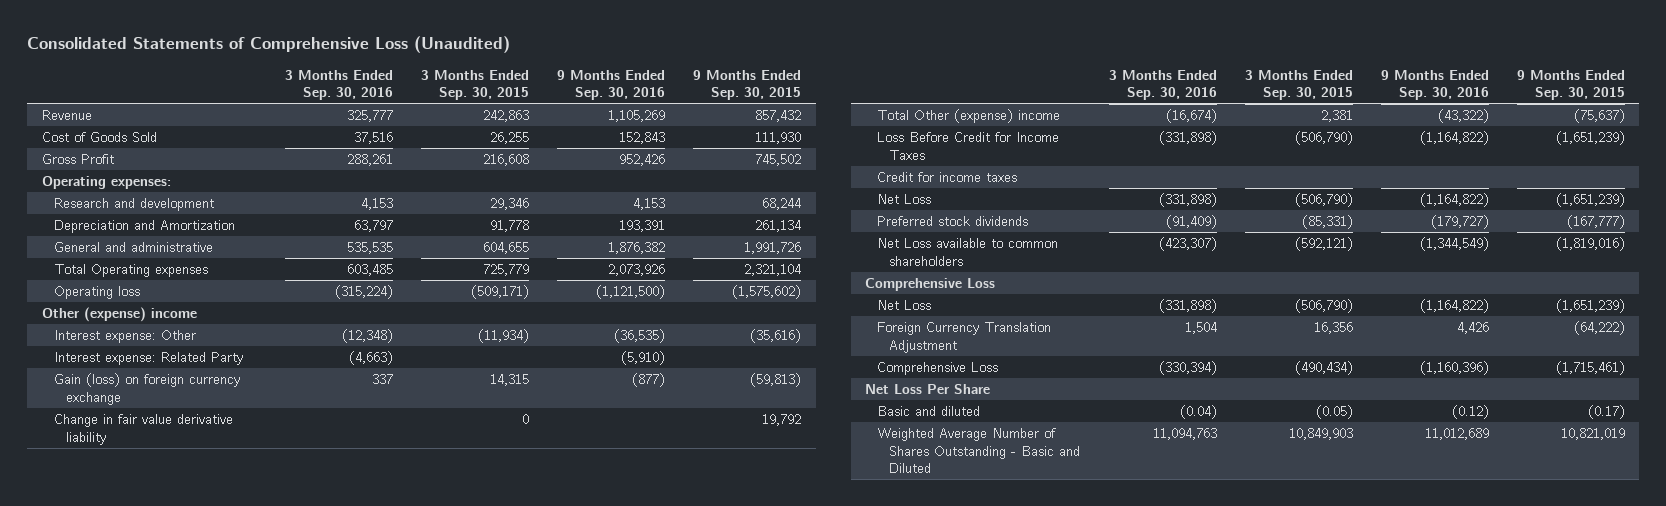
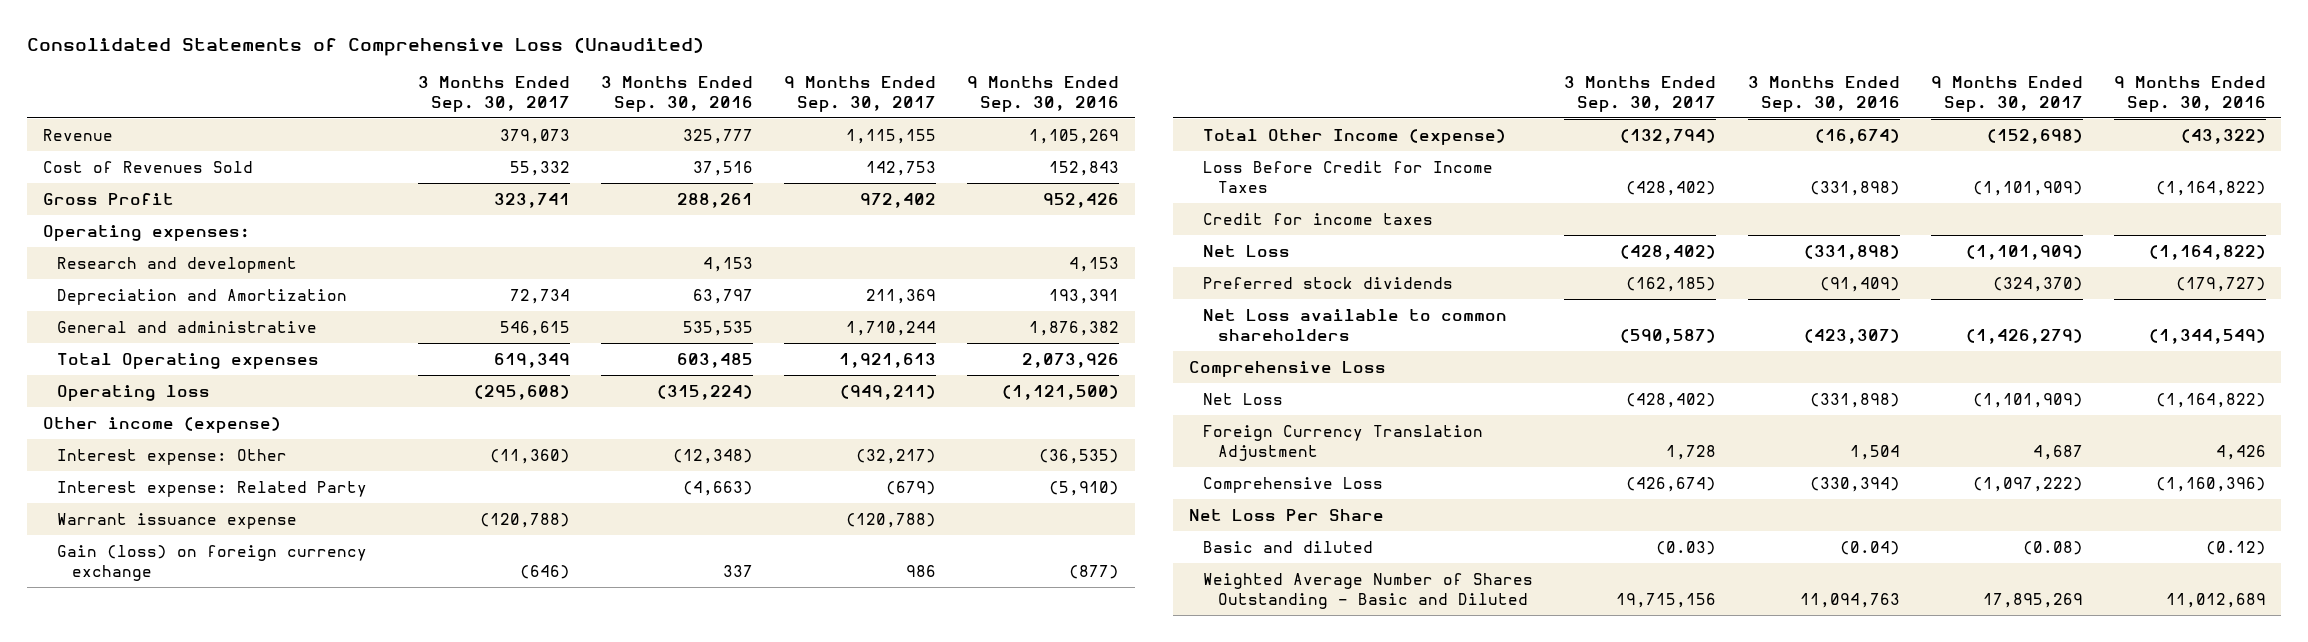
[421,69,530,101] 3 Months Ended Sep. 30, 2015 -> none
[693,69,802,101] 9 Months Ended Sep. 30, 2015 -> none
none -> [418,75,571,112] 3 Months Ended Sep. 30, 2017
none -> [784,75,937,112] 9 Months Ended Sep. 30, 2017
[41,131,157,142] Cost of Goods Sold -> [42,160,253,173] Cost of Revenues Sold
[41,306,197,322] Other (expense) income -> [42,416,281,433] Other income (expense)
none -> [57,512,298,529] Warrant issuance expense
[53,413,233,445] Change in fair value derivative liability -> none
[877,108,1061,123] Total Other (expense) income -> [1203,128,1507,145] Total Other Income (expense)

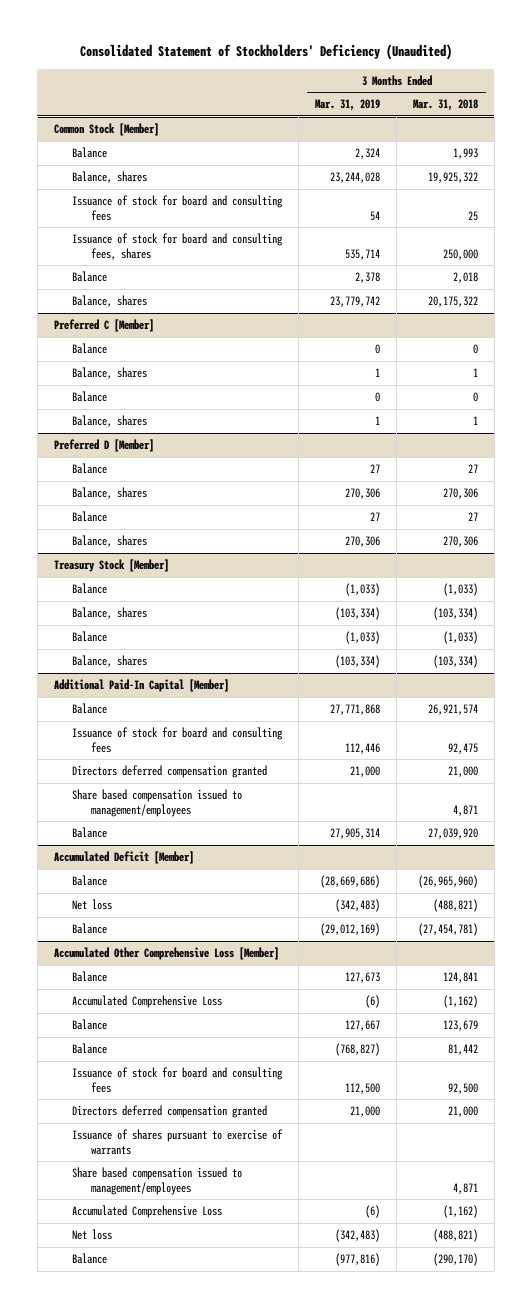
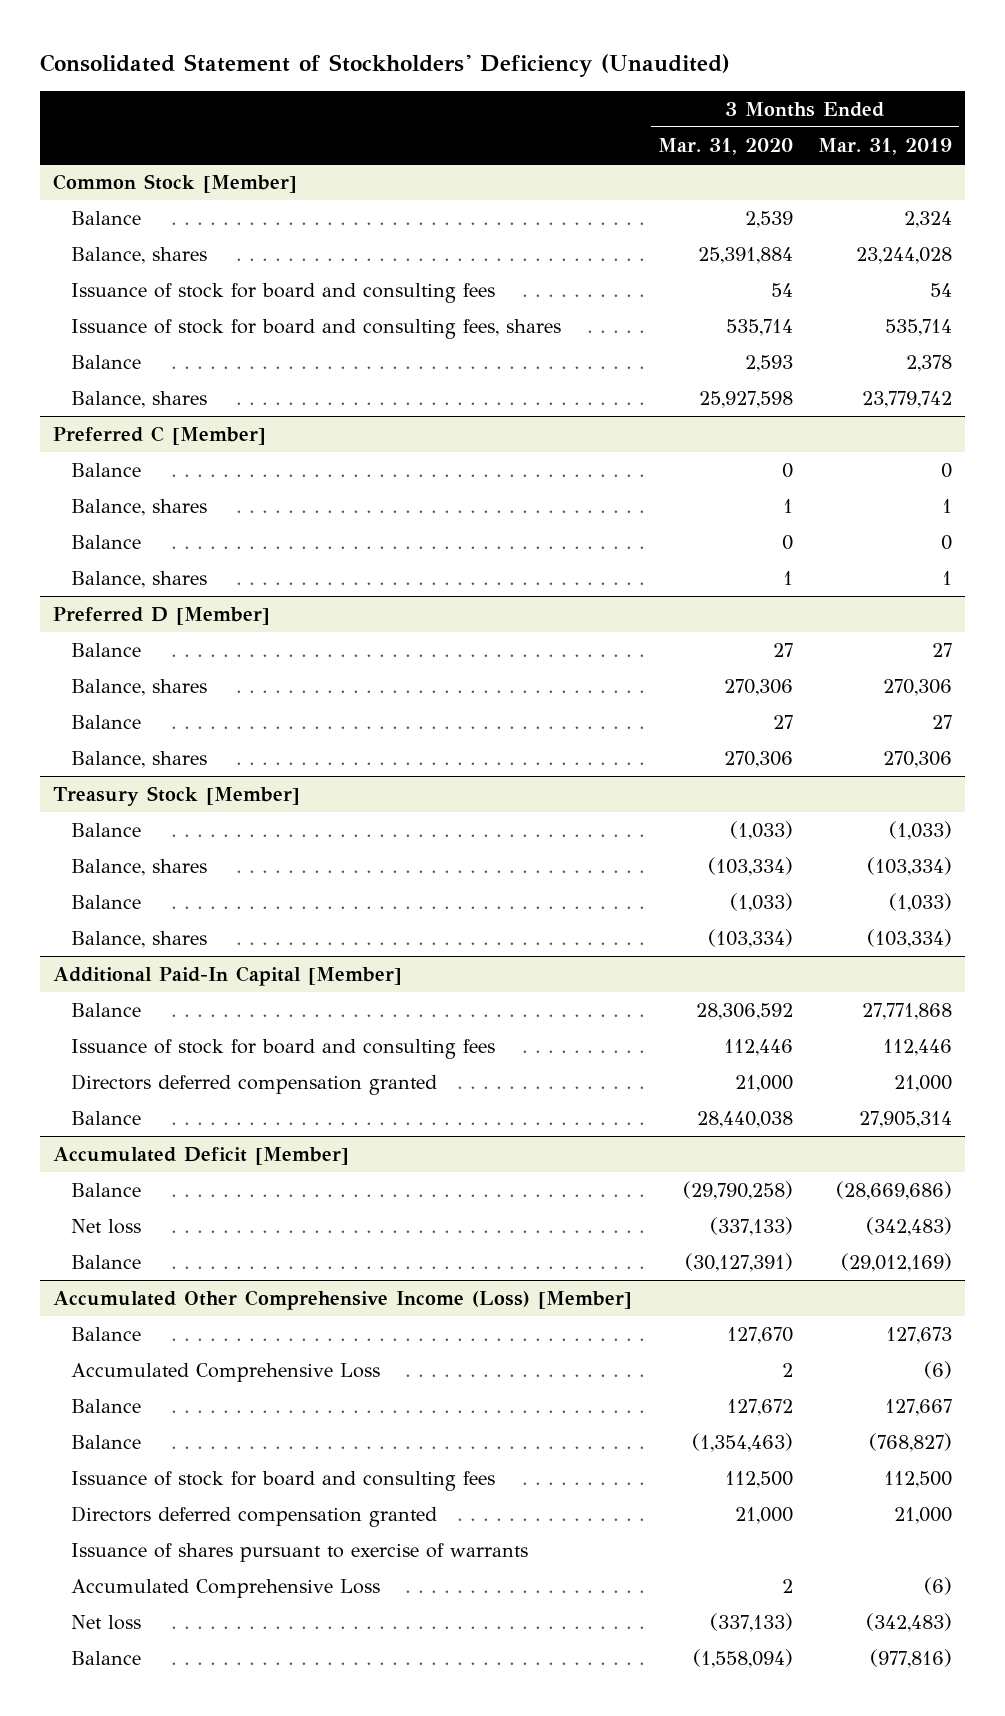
[412,99,478,112] Mar. 31, 2018 -> none
none -> [657,137,793,155] Mar. 31, 2020
[72,789,243,817] Share based compensation issued to management/employees -> none
[53,947,279,961] Accumulated Other Comprehensive Loss [Member] -> [52,1290,632,1311] Accumulated Other Comprehensive Income (Loss) [Member]
[72,1167,243,1195] Share based compensation issued to management/employees -> none

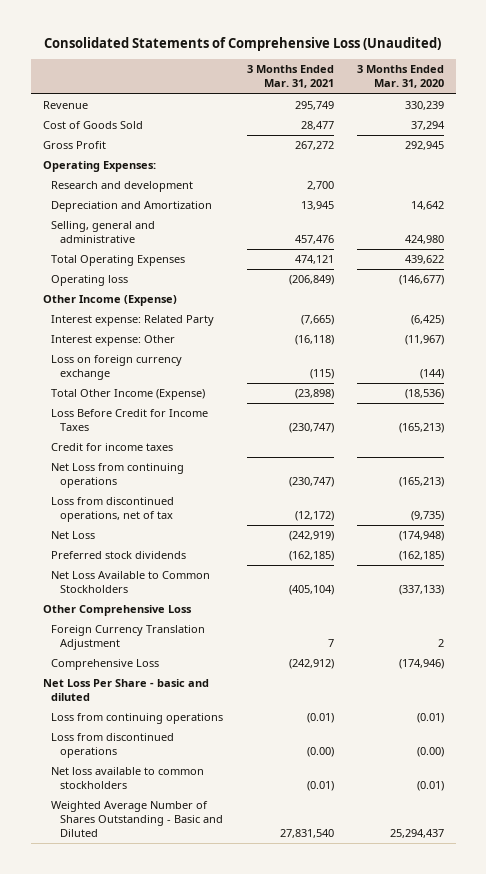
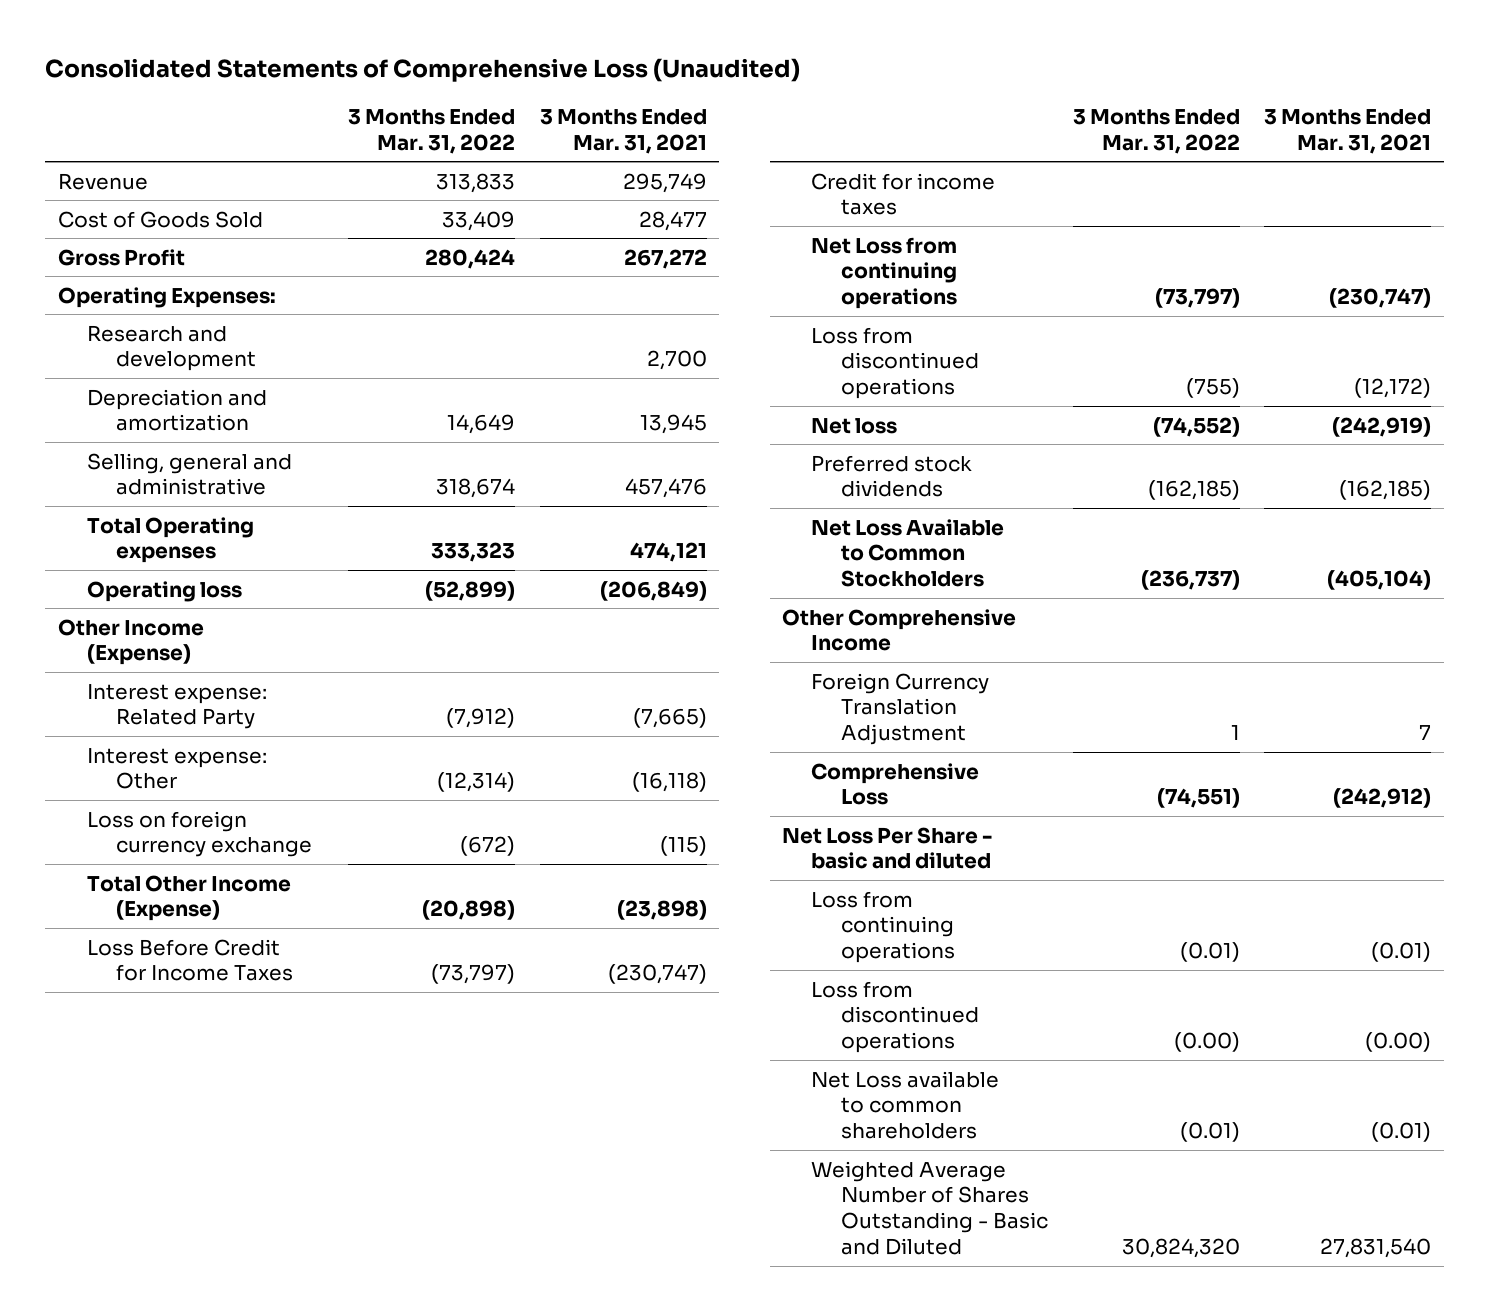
[356,65,444,89] 3 Months Ended Mar. 31, 2020 -> none
none -> [347,108,515,154] 3 Months Ended Mar. 31, 2022
[51,201,213,213] Depreciation and Amortization -> [86,388,267,432] Depreciation and amortization
[51,255,186,267] Total Operating Expenses -> [86,516,254,564] Total Operating expenses
[51,497,175,523] Loss from discontinued operations, net of tax -> [811,326,979,400] Loss from discontinued operations
[51,531,96,540] Net Loss -> [811,417,898,434] Net loss
[42,605,192,617] Other Comprehensive Loss -> [782,608,1017,652] Other Comprehensive Income
[51,767,205,790] Net loss available to common stockholders -> [811,1070,1000,1140] Net Loss available to common shareholders

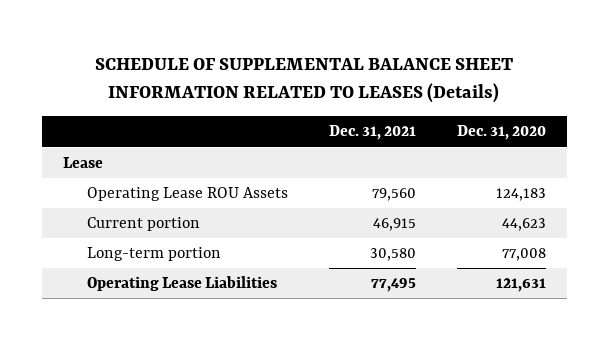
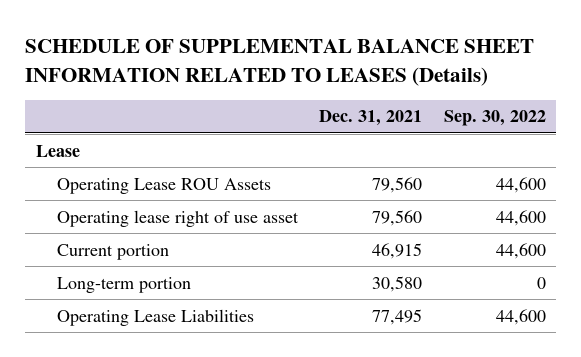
[457,125,547,141] Dec. 31, 2020 -> none
none -> [443,110,546,127] Sep. 30, 2022
none -> [57,209,300,227] Operating lease right of use asset

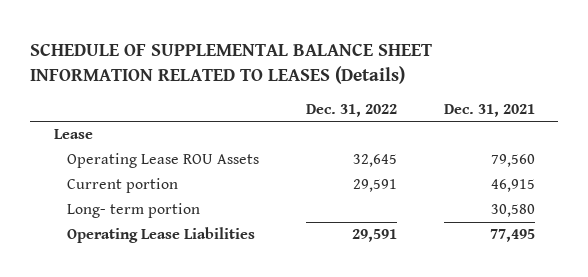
[443,110,546,127] Sep. 30, 2022 -> none
none -> [305,104,397,118] Dec. 31, 2022
[57,209,300,227] Operating lease right of use asset -> none
[57,276,192,293] Long-term portion -> [67,203,201,219] Long- term portion

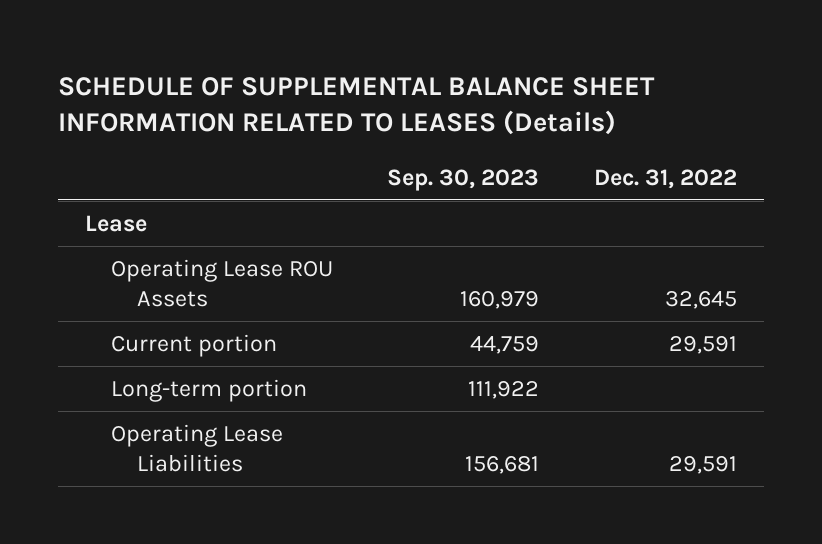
[443,104,535,118] Dec. 31, 2021 -> none
none -> [387,168,540,191] Sep. 30, 2023
[67,203,201,219] Long- term portion -> [111,378,308,402] Long-term portion

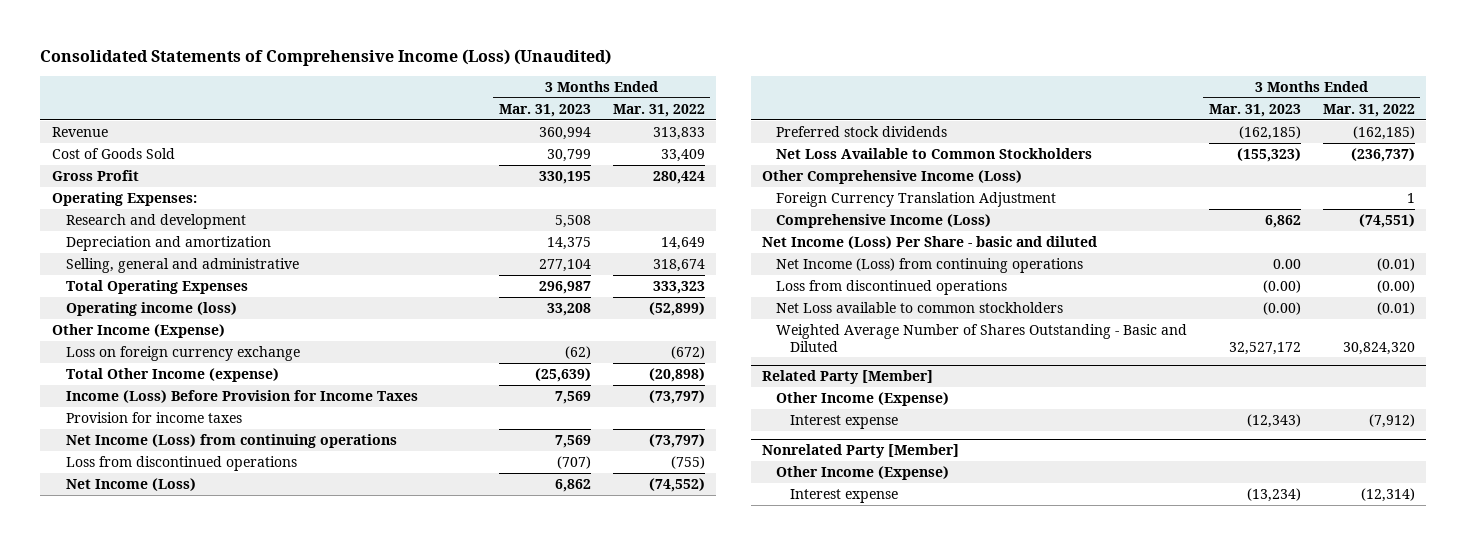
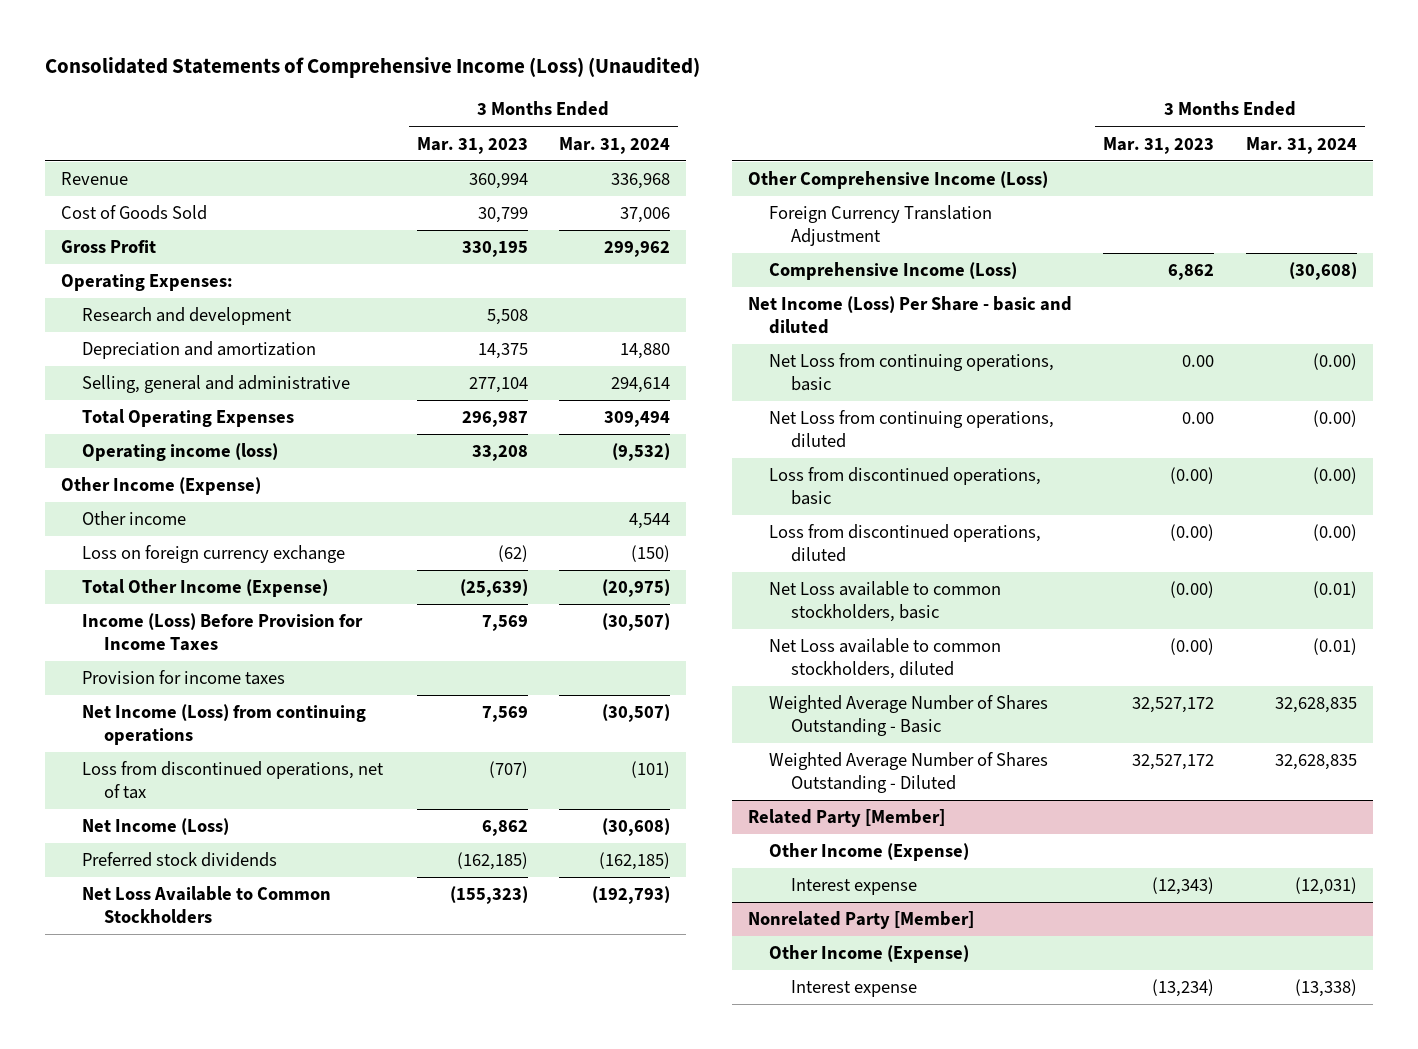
[612,103,705,117] Mar. 31, 2022 -> none
none -> [559,136,671,154] Mar. 31, 2024
none -> [82,511,187,526] Other income
[65,367,279,382] Total Other Income (expense) -> [82,579,329,598] Total Other Income (Expense)
[65,455,297,471] Loss from discontinued operations -> [82,761,385,799] Loss from discontinued operations, net of tax
[775,257,1083,273] Net Income (Loss) from continuing operations -> [769,353,1055,391] Net Loss from continuing operations, basic
none -> [769,410,1055,448] Net Loss from continuing operations, diluted
[775,279,1007,295] Loss from discontinued operations -> [769,467,1042,505] Loss from discontinued operations, basic
none -> [769,524,1042,562] Loss from discontinued operations, diluted
[775,301,1063,313] Net Loss available to common stockholders -> [769,581,1002,622] Net Loss available to common stockholders, basic
none -> [769,638,1002,679] Net Loss available to common stockholders, diluted
[775,323,1187,352] Weighted Average Number of Shares Outstanding - Basic and Diluted -> [769,695,1049,736] Weighted Average Number of Shares Outstanding - Basic
none -> [769,752,1049,793] Weighted Average Number of Shares Outstanding - Diluted

